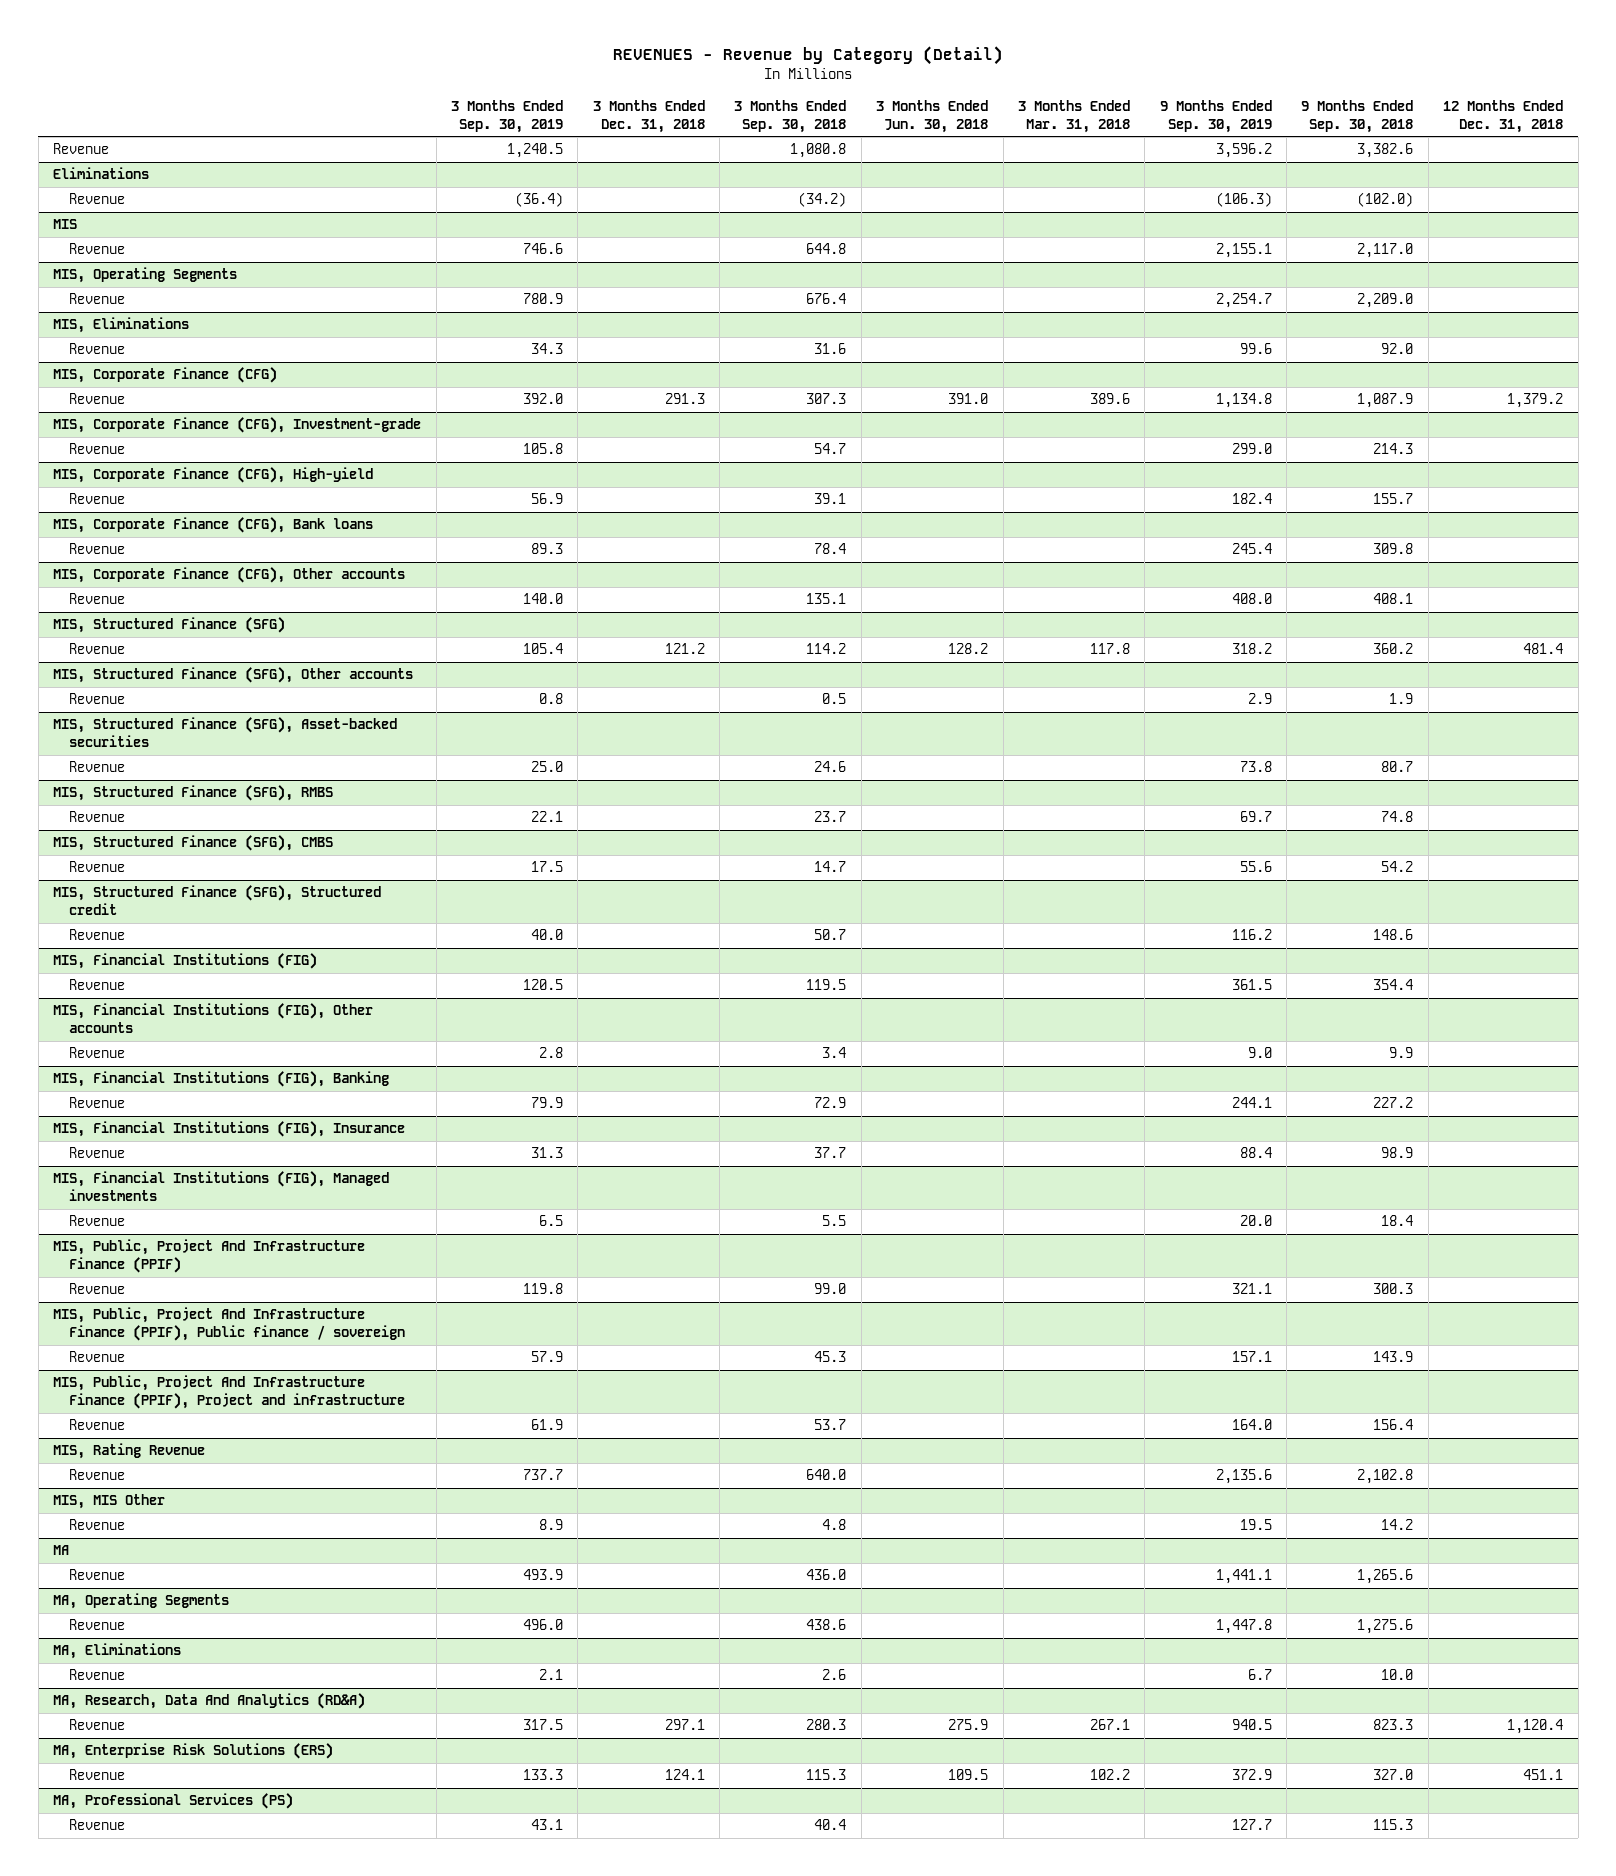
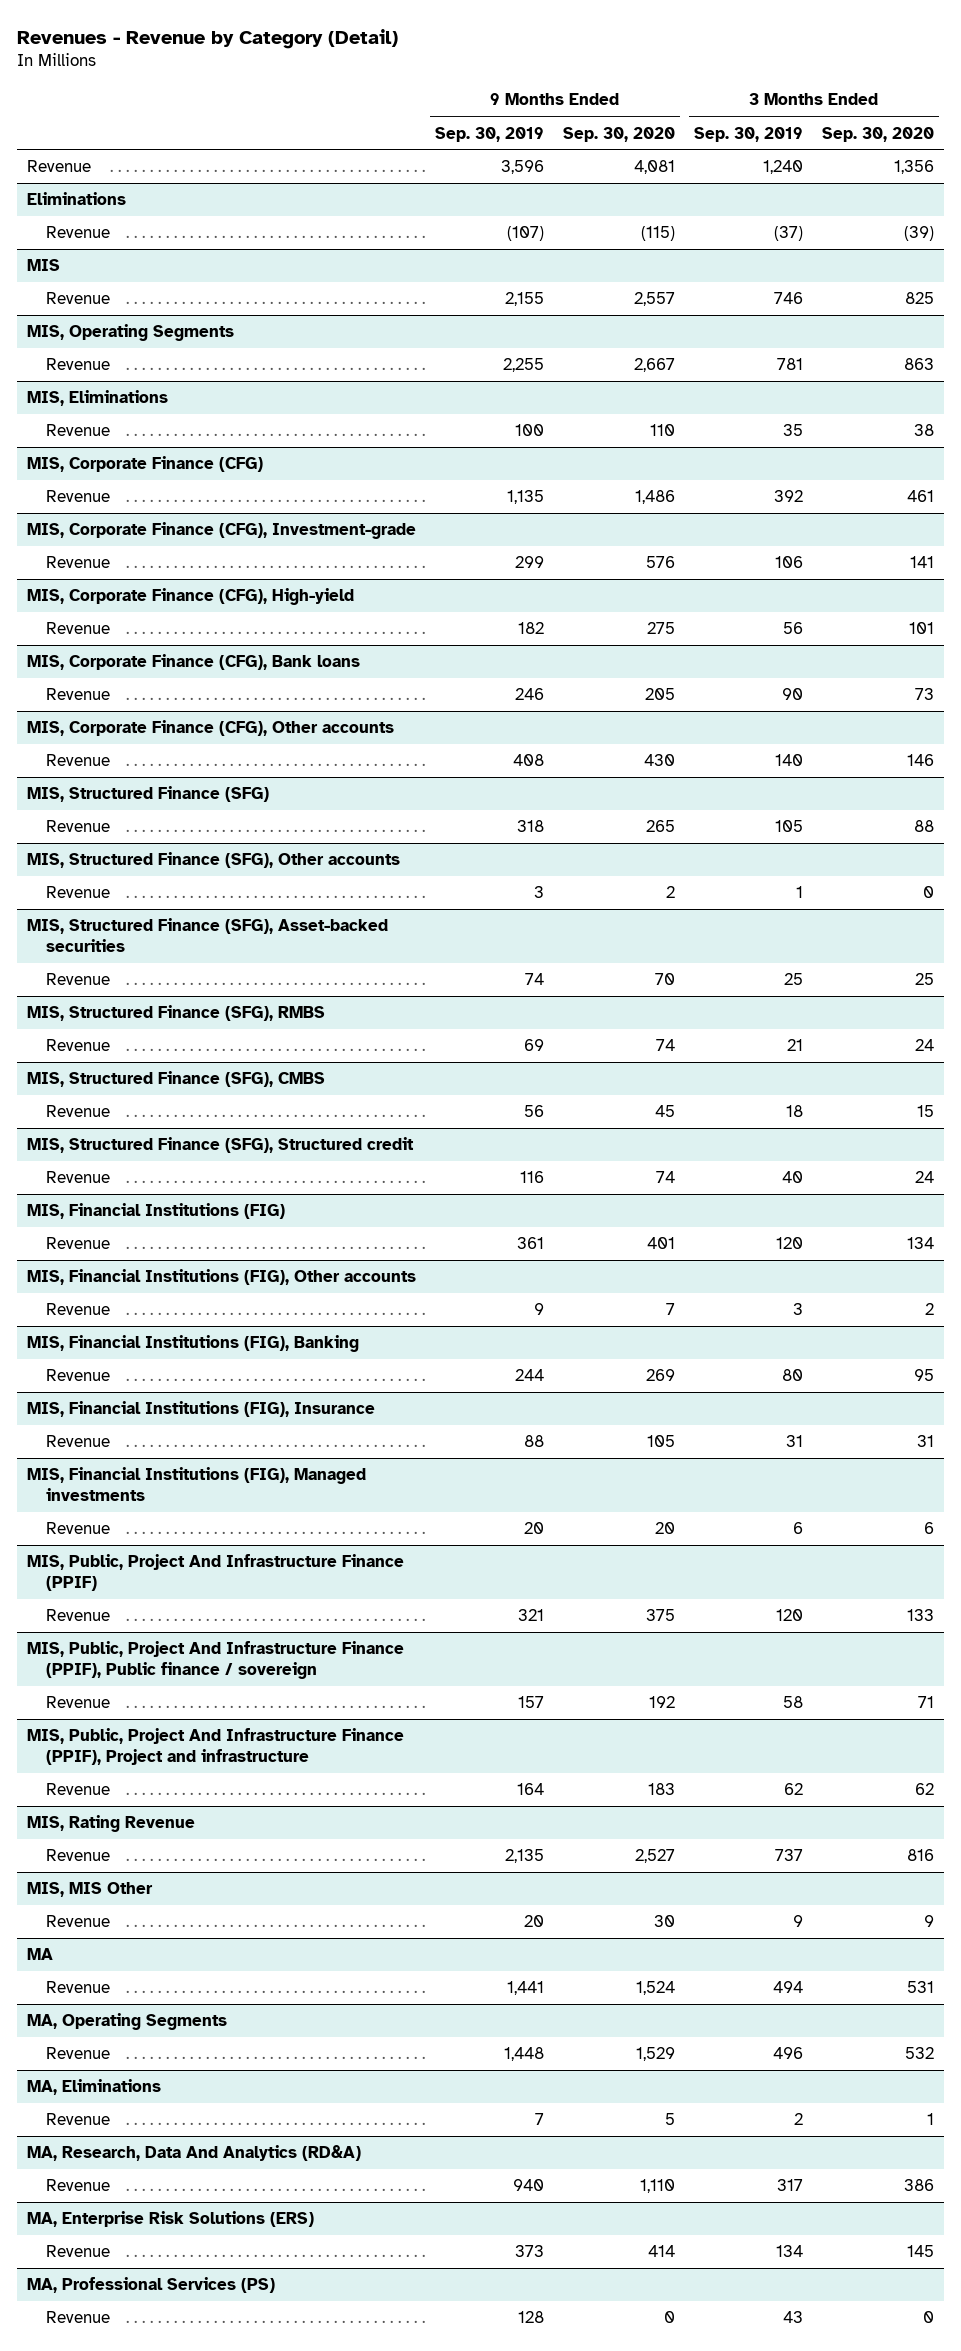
[613,46,1004,66] REVENUES - Revenue by Category (Detail) -> [17,28,399,49] Revenues - Revenue by Category (Detail)
[592,99,705,133] 3 Months Ended Dec. 31, 2018 -> none
[734,99,847,133] 3 Months Ended Sep. 30, 2018 -> none
[876,99,989,133] 3 Months Ended Jun. 30, 2018 -> none
[1017,99,1130,133] 3 Months Ended Mar. 31, 2018 -> none
[1301,99,1414,133] 9 Months Ended Sep. 30, 2018 -> none
[1443,99,1564,133] 12 Months Ended Dec. 31, 2018 -> none
none -> [563,126,676,142] Sep. 30, 2020
none -> [822,126,935,142] Sep. 30, 2020
[507,143,564,159] 1,240.5 -> [763,160,804,175] 1,240
[1215,143,1272,159] 3,596.2 -> [501,160,545,175] 3,596
[515,192,564,208] (36.4) -> [774,226,804,242] (37)
[1215,192,1272,208] (106.3) -> [507,226,545,242] (107)
[523,243,564,255] 746.6 -> [774,292,804,305] 746
[1215,243,1272,259] 2,155.1 -> [505,292,545,307] 2,155
[523,293,564,305] 780.9 -> [777,358,804,371] 781
[1215,293,1272,309] 2,254.7 -> [503,358,545,373] 2,255
[531,343,564,355] 34.3 -> [783,424,804,437] 35
[1239,343,1272,355] 99.6 -> [515,424,545,437] 100
[523,393,564,405] 392.0 -> [774,490,804,503] 392
[1215,393,1272,409] 1,134.8 -> [507,490,545,505] 1,135
[523,443,564,455] 105.8 -> [775,556,804,569] 106
[1231,443,1272,455] 299.0 -> [515,556,545,569] 299
[531,493,564,505] 56.9 -> [783,622,804,635] 56
[1231,493,1272,505] 182.4 -> [518,622,545,635] 182
[531,543,564,555] 89.3 -> [782,688,804,701] 90
[1231,543,1272,555] 245.4 -> [515,688,545,701] 246
[523,593,564,605] 140.0 -> [775,754,804,767] 140
[1231,593,1272,605] 408.0 -> [513,754,545,767] 408
[523,643,564,655] 105.4 -> [775,820,804,833] 105
[1231,643,1272,655] 318.2 -> [517,820,545,833] 318
[539,693,564,705] 0.8 -> [796,886,804,899] 1
[1247,693,1272,705] 2.9 -> [534,886,545,899] 3
[531,761,564,773] 25.0 -> [784,973,804,986] 25
[1239,761,1272,773] 73.8 -> [525,973,545,986] 74
[531,811,564,823] 22.1 -> [787,1039,804,1052] 21
[1239,811,1272,823] 69.7 -> [524,1039,545,1052] 69
[531,861,564,873] 17.5 -> [786,1105,804,1118] 18
[1239,861,1272,873] 55.6 -> [524,1105,545,1118] 56
[531,929,564,941] 40.0 -> [782,1171,804,1184] 40
[1231,929,1272,941] 116.2 -> [520,1171,545,1184] 116
[523,979,564,991] 120.5 -> [776,1237,804,1250] 120
[1231,979,1272,991] 361.5 -> [517,1237,545,1250] 361
[539,1047,564,1059] 2.8 -> [793,1303,804,1316] 3
[1247,1047,1272,1059] 9.0 -> [534,1303,545,1316] 9
[531,1097,564,1109] 79.9 -> [782,1369,804,1382] 80
[1231,1097,1272,1109] 244.1 -> [515,1369,545,1382] 244
[531,1147,564,1159] 31.3 -> [786,1435,804,1448] 31
[1239,1147,1272,1159] 88.4 -> [524,1435,545,1448] 88
[539,1215,564,1227] 6.5 -> [793,1522,804,1535] 6
[1239,1215,1272,1227] 20.0 -> [524,1522,545,1535] 20
[523,1283,564,1295] 119.8 -> [776,1609,804,1622] 120
[1231,1283,1272,1295] 321.1 -> [518,1609,545,1622] 321
[531,1351,564,1363] 57.9 -> [783,1696,804,1709] 58
[1231,1351,1272,1363] 157.1 -> [518,1696,545,1709] 157
[531,1419,564,1431] 61.9 -> [784,1783,804,1796] 62
[1231,1419,1272,1431] 164.0 -> [517,1783,545,1796] 164
[523,1469,564,1481] 737.7 -> [775,1849,804,1862] 737
[1215,1469,1272,1485] 2,135.6 -> [505,1849,545,1864] 2,135
[539,1519,564,1531] 8.9 -> [793,1915,804,1928] 9
[1239,1519,1272,1531] 19.5 -> [524,1915,545,1928] 20
[523,1569,564,1581] 493.9 -> [773,1981,804,1994] 494
[1215,1569,1272,1585] 1,441.1 -> [507,1981,545,1996] 1,441
[523,1619,564,1631] 496.0 -> [773,2047,804,2060] 496
[1215,1619,1272,1635] 1,447.8 -> [504,2047,545,2062] 1,448
[539,1669,564,1681] 2.1 -> [794,2113,804,2126] 2
[1247,1669,1272,1681] 6.7 -> [535,2113,545,2126] 7
[523,1719,564,1731] 317.5 -> [777,2179,804,2192] 317
[1231,1719,1272,1731] 940.5 -> [513,2179,545,2192] 940
[523,1769,564,1781] 133.3 -> [776,2245,804,2258] 134
[1231,1769,1272,1781] 372.9 -> [515,2245,545,2258] 373
[531,1819,564,1831] 43.1 -> [783,2311,804,2324] 43
[1231,1819,1272,1831] 127.7 -> [518,2311,545,2324] 128

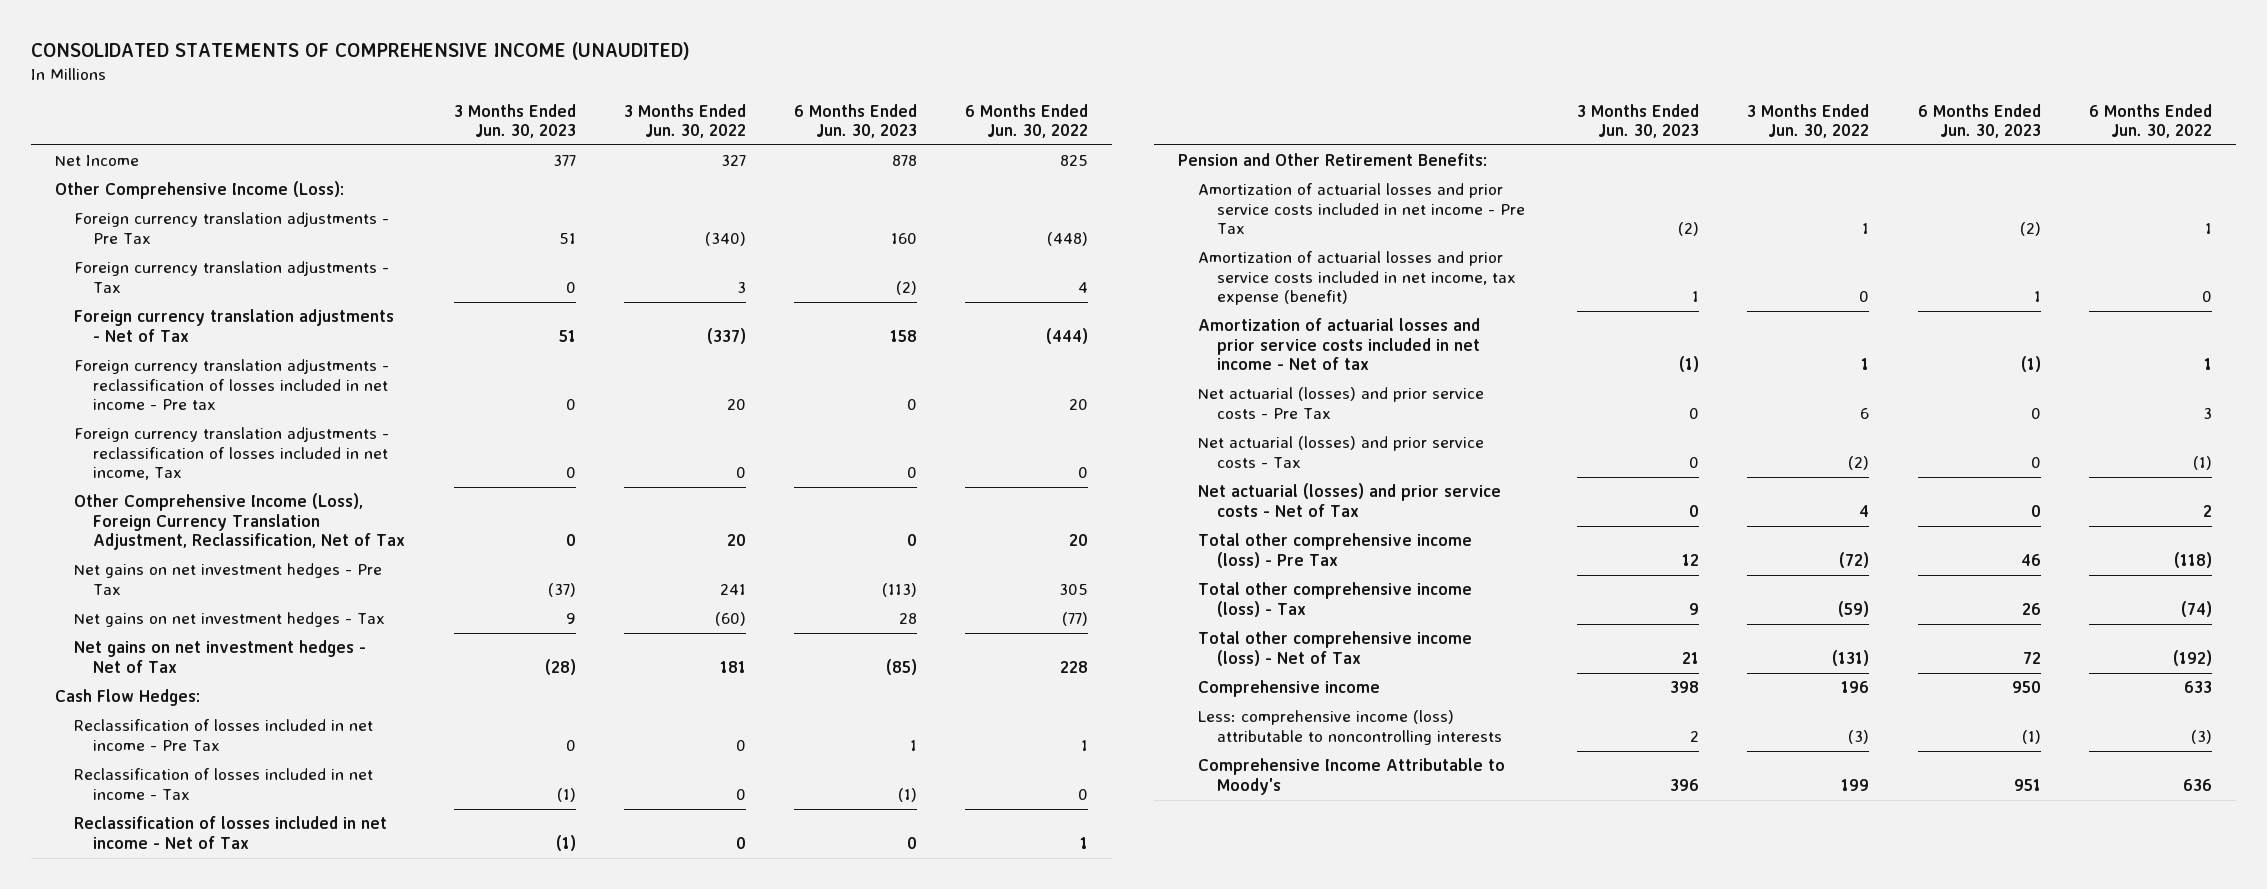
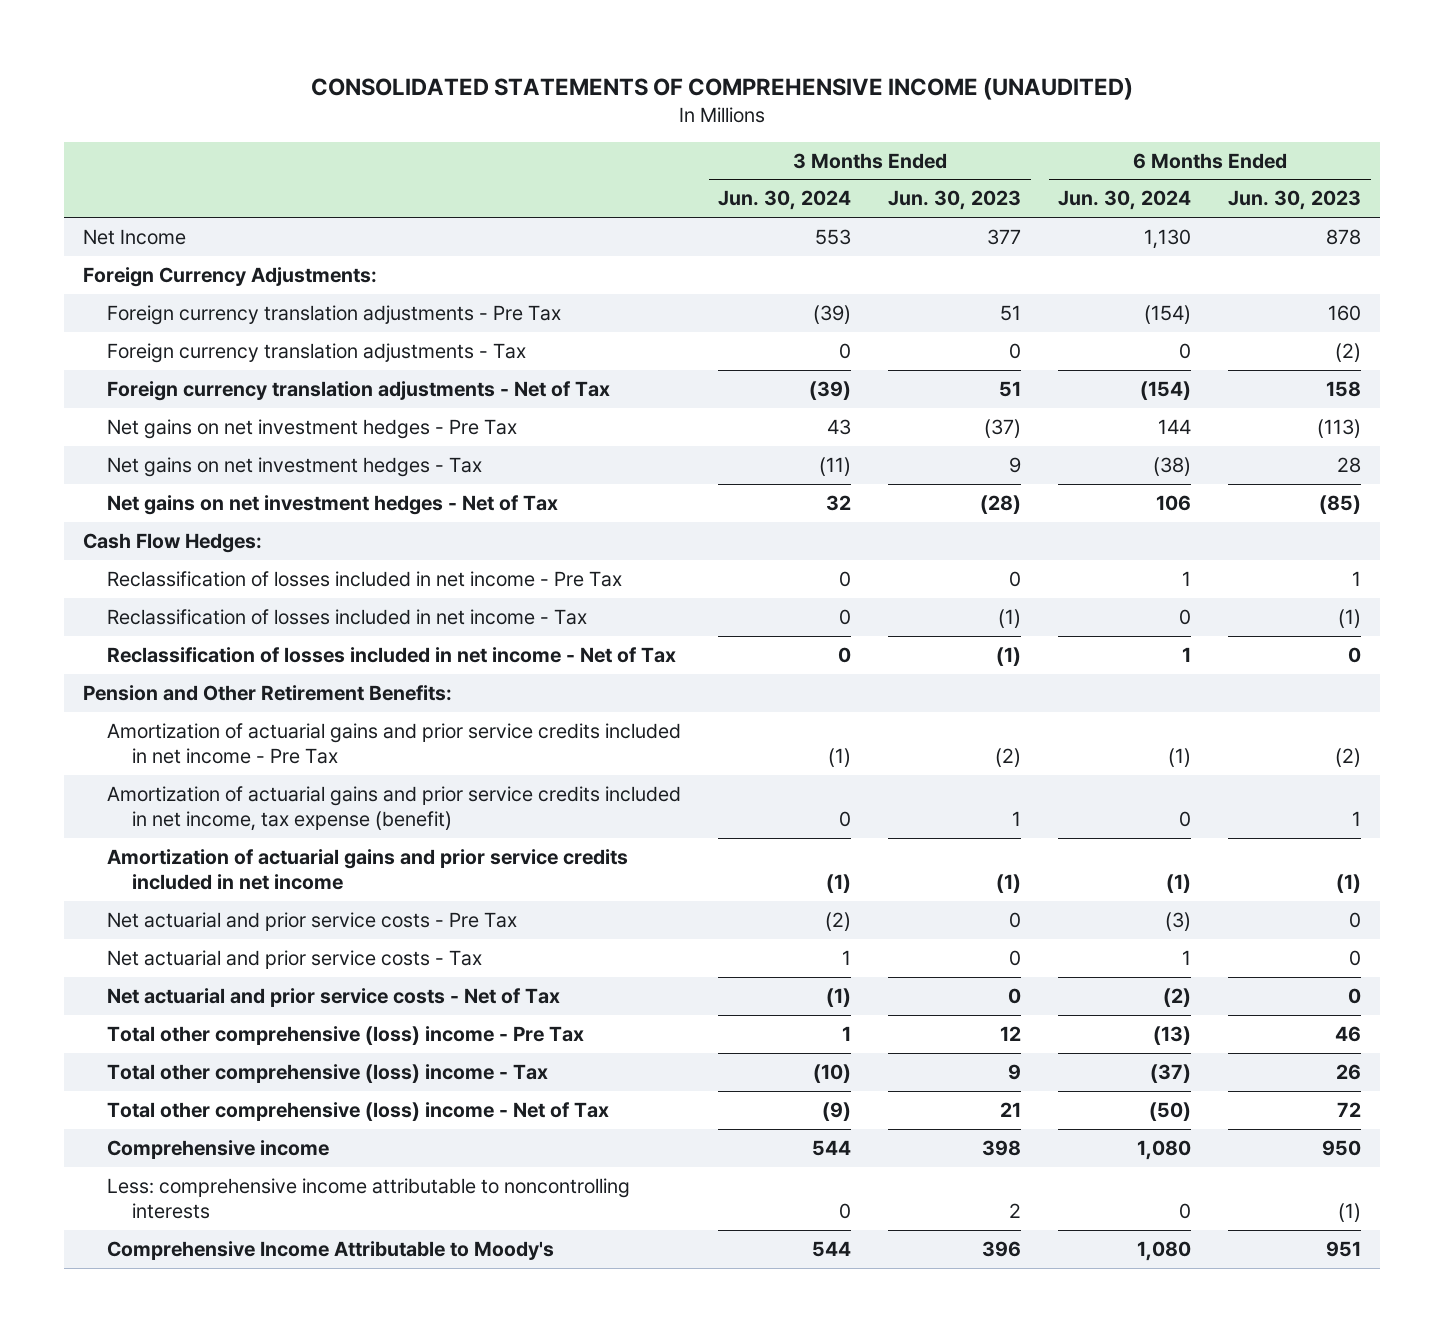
[623,103,746,139] 3 Months Ended Jun. 30, 2022 -> none
[965,103,1089,139] 6 Months Ended Jun. 30, 2022 -> none
none -> [718,190,852,211] Jun. 30, 2024
none -> [1058,190,1192,211] Jun. 30, 2024
[54,181,344,200] Other Comprehensive Income (Loss): -> none
none -> [82,266,377,287] Foreign Currency Adjustments:
[74,359,390,411] Foreign currency translation adjustments - reclassification of losses included in net income - Pre tax -> none
[74,427,390,481] Foreign currency translation adjustments - reclassification of losses included in net income, Tax -> none
[74,493,406,551] Other Comprehensive Income (Loss), Foreign Currency Translation Adjustment, Reclassification, Net of Tax -> none
[1197,183,1525,235] Amortization of actuarial losses and prior service costs included in net income - Pre Tax -> [107,722,682,764] Amortization of actuarial gains and prior service credits included in net income - Pre Tax
[1197,251,1516,306] Amortization of actuarial losses and prior service costs included in net income, tax expense (benefit) -> [107,785,682,831] Amortization of actuarial gains and prior service credits included in net income, tax expense (benefit)
[1197,318,1480,371] Amortization of actuarial losses and prior service costs included in net income - Net of tax -> [107,848,629,890] Amortization of actuarial gains and prior service credits included in net income
[1197,387,1484,419] Net actuarial (losses) and prior service costs - Pre Tax -> [107,911,518,931] Net actuarial and prior service costs - Pre Tax
[1197,436,1484,468] Net actuarial (losses) and prior service costs - Tax -> [107,949,483,969] Net actuarial and prior service costs - Tax
[1197,483,1501,517] Net actuarial (losses) and prior service costs - Net of Tax -> [107,987,561,1007] Net actuarial and prior service costs - Net of Tax
[1197,533,1472,568] Total other comprehensive income (loss) - Pre Tax -> [107,1025,585,1045] Total other comprehensive (loss) income - Pre Tax
[1197,582,1472,617] Total other comprehensive income (loss) - Tax -> [107,1063,549,1083] Total other comprehensive (loss) income - Tax
[1197,631,1472,666] Total other comprehensive income (loss) - Net of Tax -> [107,1101,610,1121] Total other comprehensive (loss) income - Net of Tax
[1197,710,1502,745] Less: comprehensive income (loss) attributable to noncontrolling interests -> [107,1177,631,1219] Less: comprehensive income attributable to noncontrolling interests

